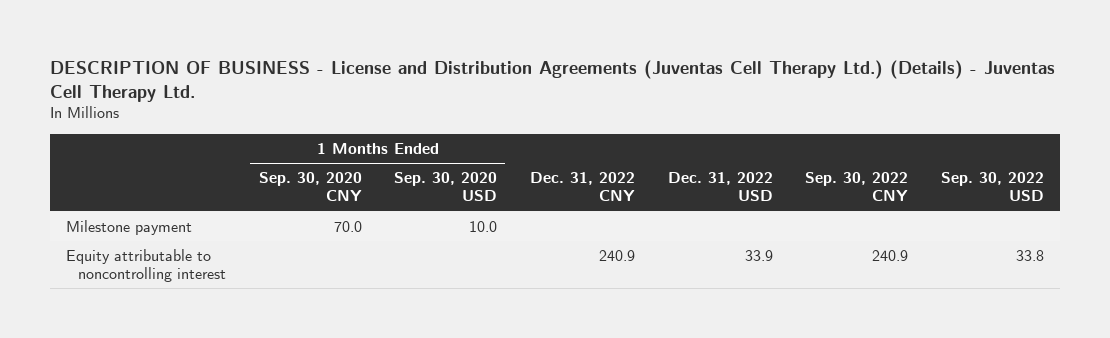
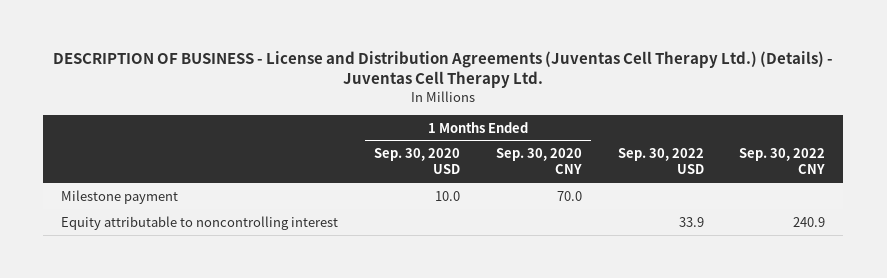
[529,172,635,202] Dec. 31, 2022 CNY -> none
[667,172,773,202] Dec. 31, 2022 USD -> none
[1016,250,1045,262] 33.8 -> [678,216,704,227] 33.9

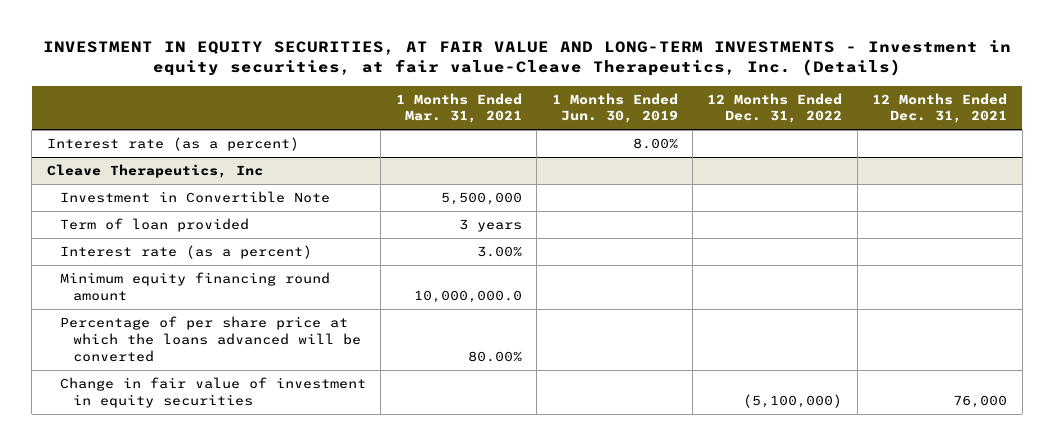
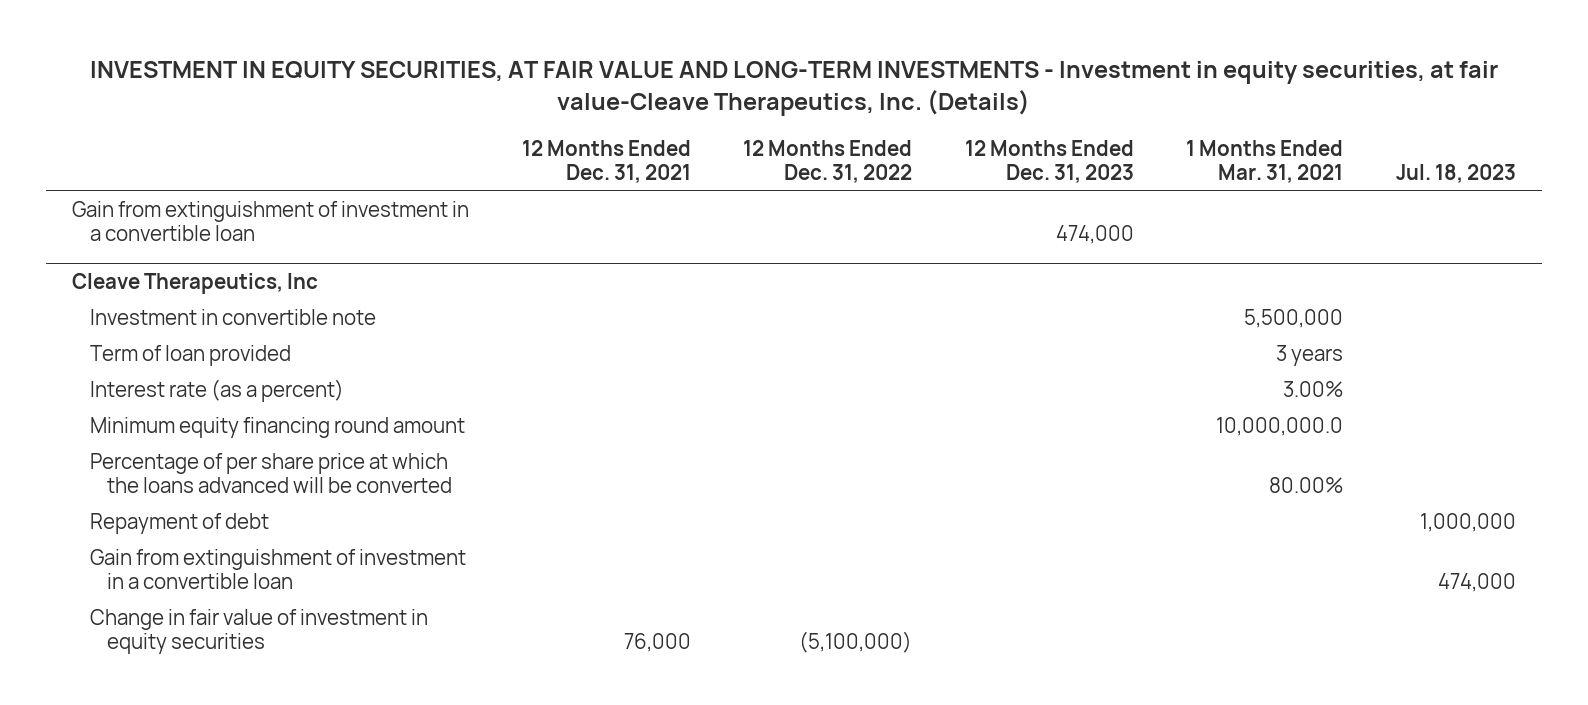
[551,92,678,124] 1 Months Ended Jun. 30, 2019 -> none
none -> [964,139,1134,183] 12 Months Ended Dec. 31, 2023
none -> [1395,163,1516,183] Jul. 18, 2023
[46,137,299,152] Interest rate (as a percent) -> none
none -> [72,200,470,241] Gain from extinguishment of investment in a convertible loan
[59,191,330,204] Investment in Convertible Note -> [89,308,376,325] Investment in convertible note
none -> [89,512,269,534] Repayment of debt
none -> [89,548,466,589] Gain from extinguishment of investment in a convertible loan

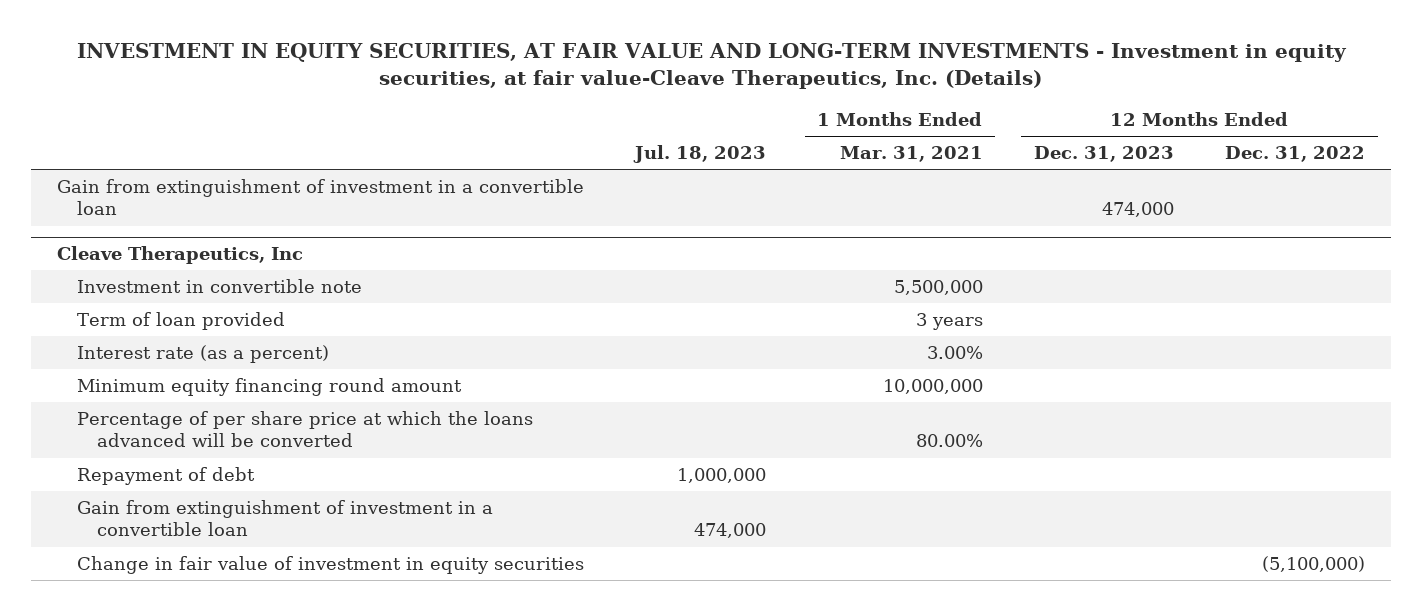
[521,139,691,183] 12 Months Ended Dec. 31, 2021 -> none
[1216,416,1344,436] 10,000,000.0 -> [882,378,983,394] 10,000,000

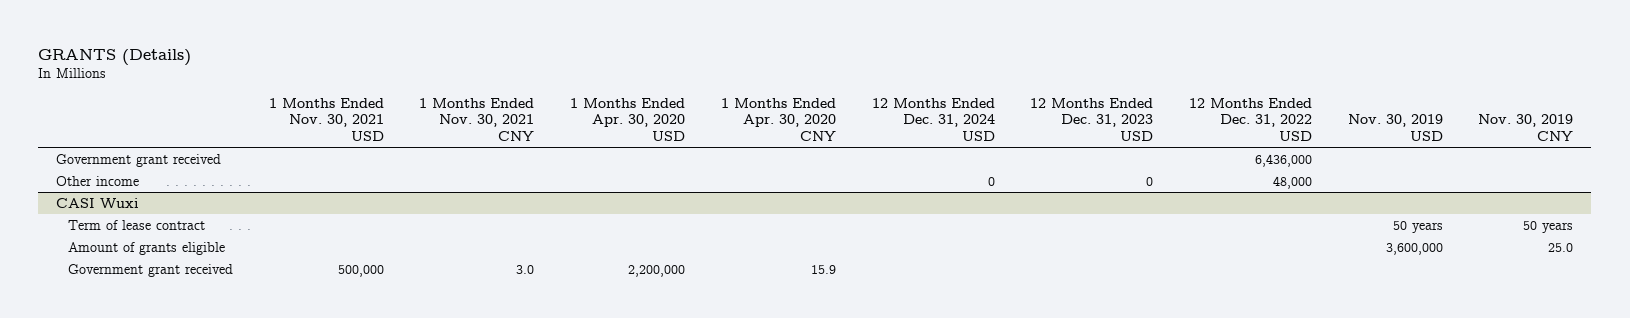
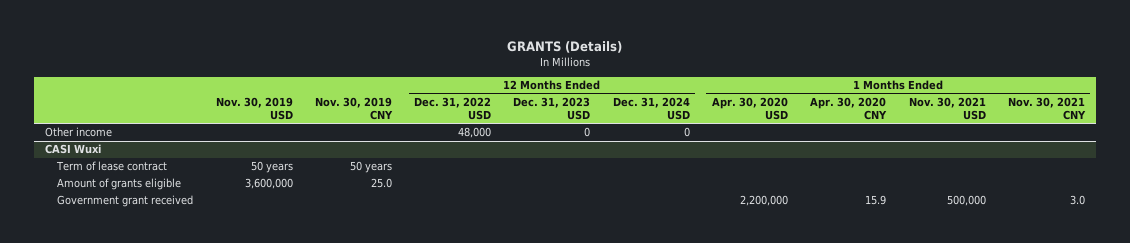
[56,153,222,167] Government grant received -> none

